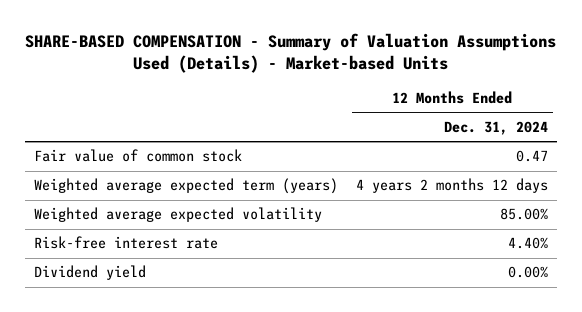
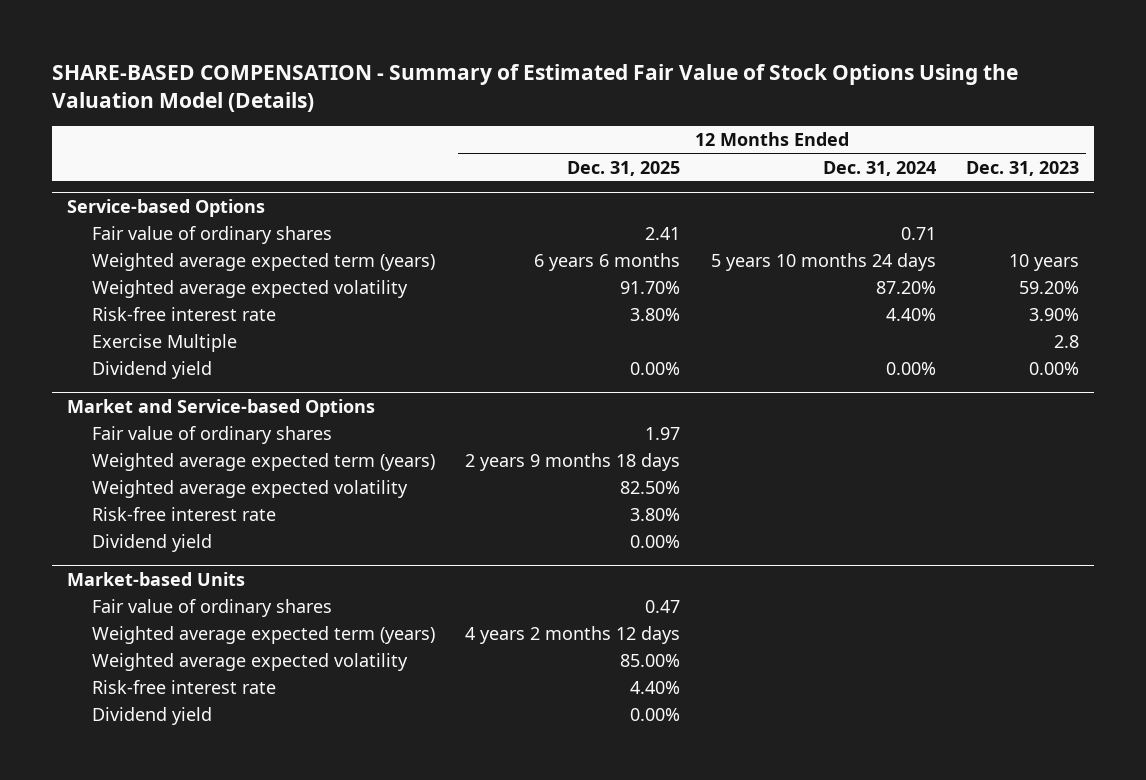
[25,33,557,74] SHARE-BASED COMPENSATION - Summary of Valuation Assumptions Used (Details) - Market-based Units -> [51,63,1018,112] SHARE-BASED COMPENSATION - Summary of Estimated Fair Value of Stock Options Using the Valuation Model (Details)
none -> [567,160,681,176] Dec. 31, 2025
none -> [965,160,1079,176] Dec. 31, 2023
none -> [66,199,265,218] Service-based Options
[34,149,243,163] Fair value of common stock -> [92,226,333,245] Fair value of ordinary shares
[516,150,549,163] 0.47 -> [900,227,936,241] 0.71
[356,178,549,194] 4 years 2 months 12 days -> [710,253,936,272] 5 years 10 months 24 days
[500,208,549,221] 85.00% -> [875,281,936,295] 87.20%
none -> [92,334,238,353] Exercise Multiple
none -> [66,399,375,418] Market and Service-based Options
none -> [92,426,333,445] Fair value of ordinary shares
none -> [92,453,436,472] Weighted average expected term (years)
none -> [92,480,409,499] Weighted average expected volatility
none -> [92,507,277,522] Risk-free interest rate
none -> [92,534,213,553] Dividend yield
none -> [66,572,245,587] Market-based Units
none -> [92,599,333,618] Fair value of ordinary shares
none -> [92,626,436,645] Weighted average expected term (years)
none -> [92,653,409,672] Weighted average expected volatility
none -> [92,680,277,695] Risk-free interest rate
none -> [92,707,213,726] Dividend yield

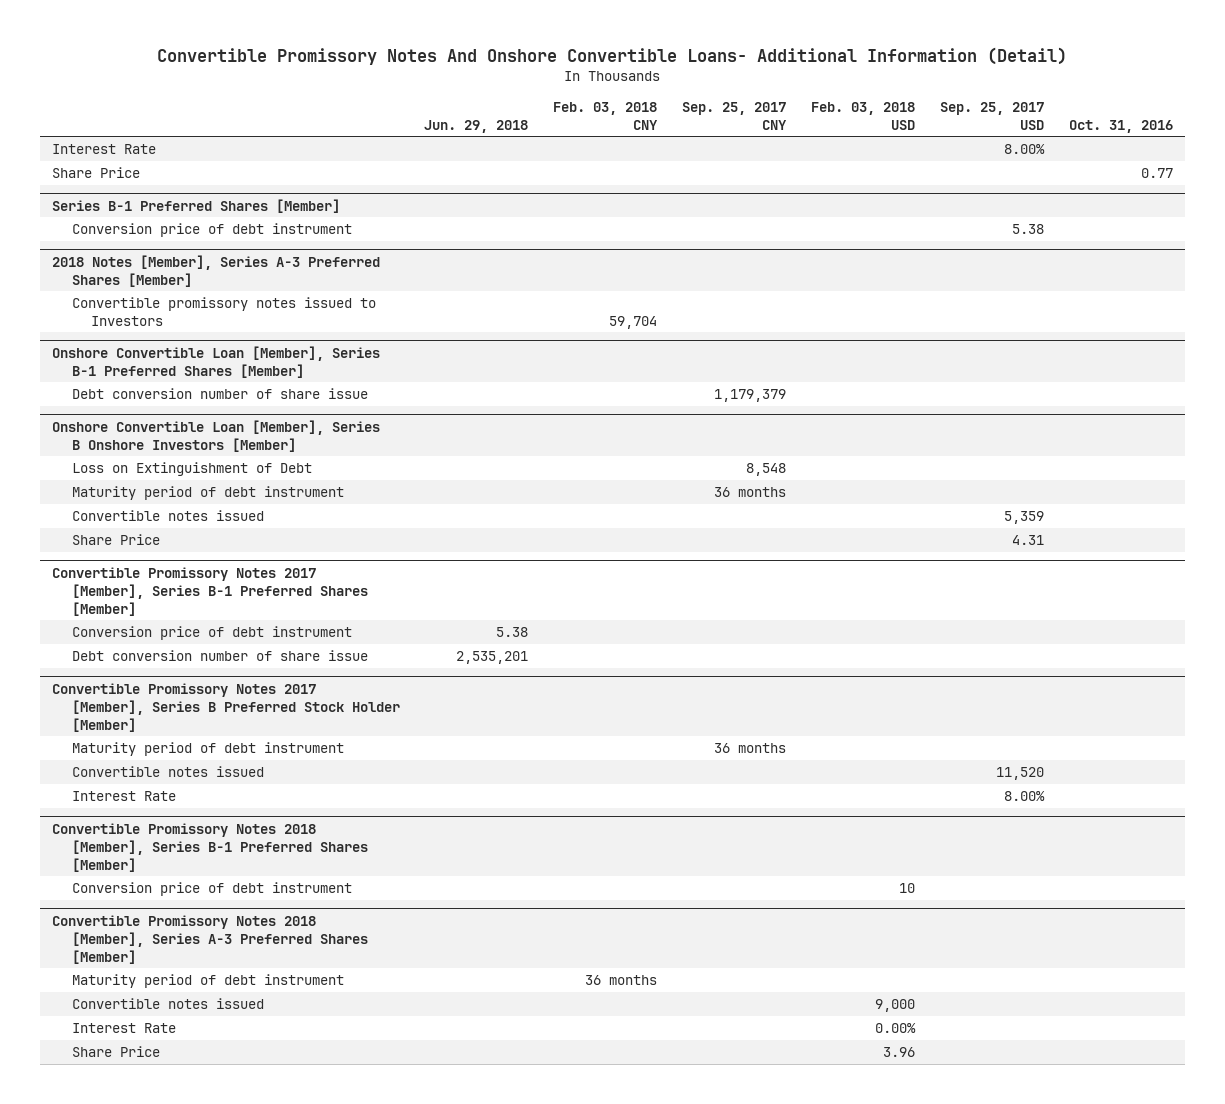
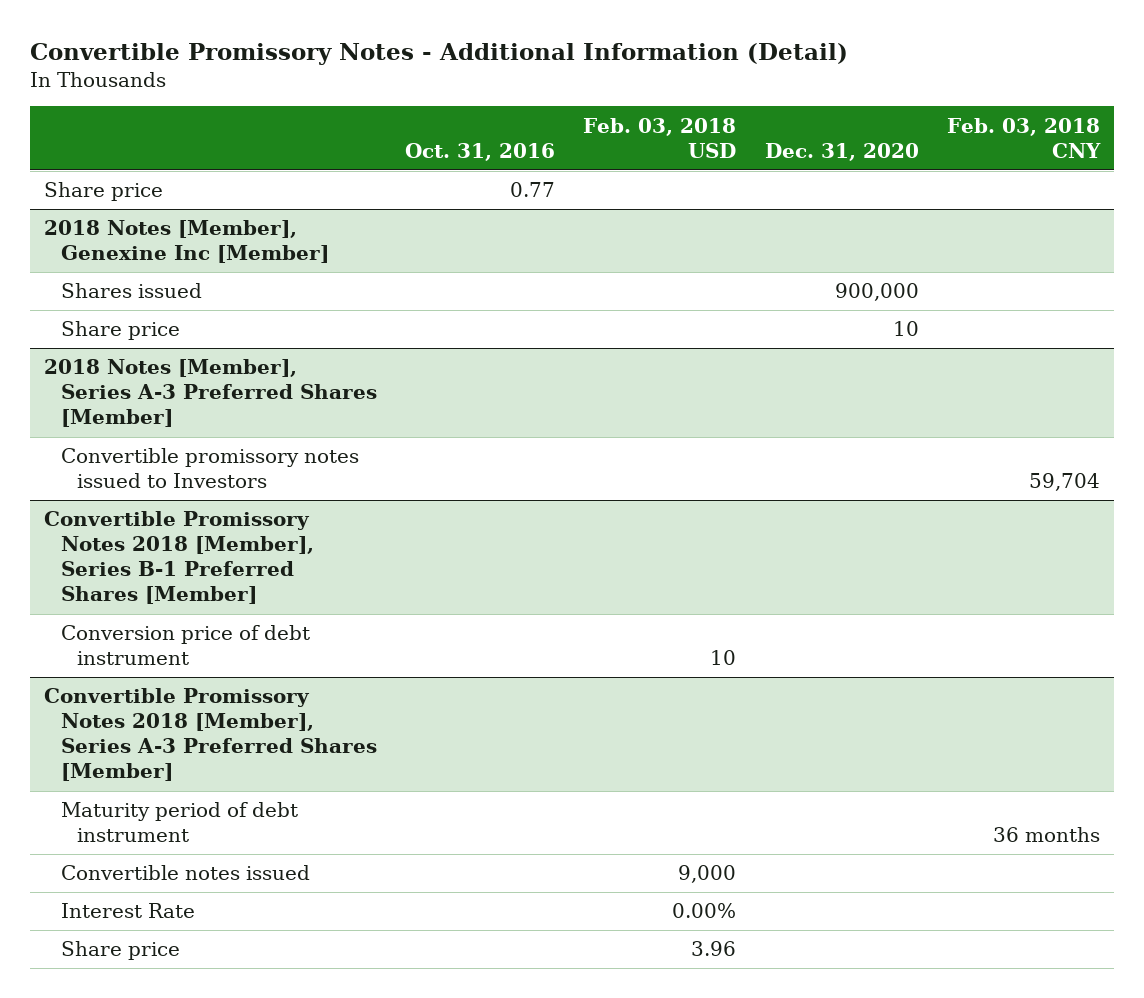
[157,46,1068,65] Convertible Promissory Notes And Onshore Convertible Loans- Additional Information (Detail) -> [30,43,849,66] Convertible Promissory Notes - Additional Information (Detail)
[424,119,529,133] Jun. 29, 2018 -> none
[682,101,788,130] Sep. 25, 2017 CNY -> none
[939,101,1044,130] Sep. 25, 2017 USD -> none
none -> [764,142,919,161] Dec. 31, 2020
[52,143,157,154] Interest Rate -> none
[52,198,341,213] Series B-1 Preferred Shares [Member] -> none
[71,222,352,237] Conversion price of debt instrument -> none
[52,166,141,178] Share Price -> [44,182,164,202] Share price
none -> [44,220,329,264] 2018 Notes [Member], Genexine Inc [Member]
none -> [60,283,202,299] Shares issued
none -> [60,321,180,341] Share price
[52,345,381,378] Onshore Convertible Loan [Member], Series B-1 Preferred Shares [Member] -> none
[71,387,368,399] Debt conversion number of share issue -> none
[52,419,381,452] Onshore Convertible Loan [Member], Series B Onshore Investors [Member] -> none
[71,461,312,476] Loss on Extinguishment of Debt -> none
[71,485,344,500] Maturity period of debt instrument -> none
[71,509,264,521] Convertible notes issued -> none
[71,533,160,545] Share Price -> none
[52,566,368,616] Convertible Promissory Notes 2017 [Member], Series B-1 Preferred Shares [Member] -> none
[71,625,352,640] Conversion price of debt instrument -> none
[71,649,368,661] Debt conversion number of share issue -> none
[52,682,400,732] Convertible Promissory Notes 2017 [Member], Series B Preferred Stock Holder [Member] -> none
[71,741,344,756] Maturity period of debt instrument -> none
[71,765,264,777] Convertible notes issued -> none
[71,790,176,801] Interest Rate -> none
[71,1045,160,1057] Share Price -> [60,941,180,961] Share price

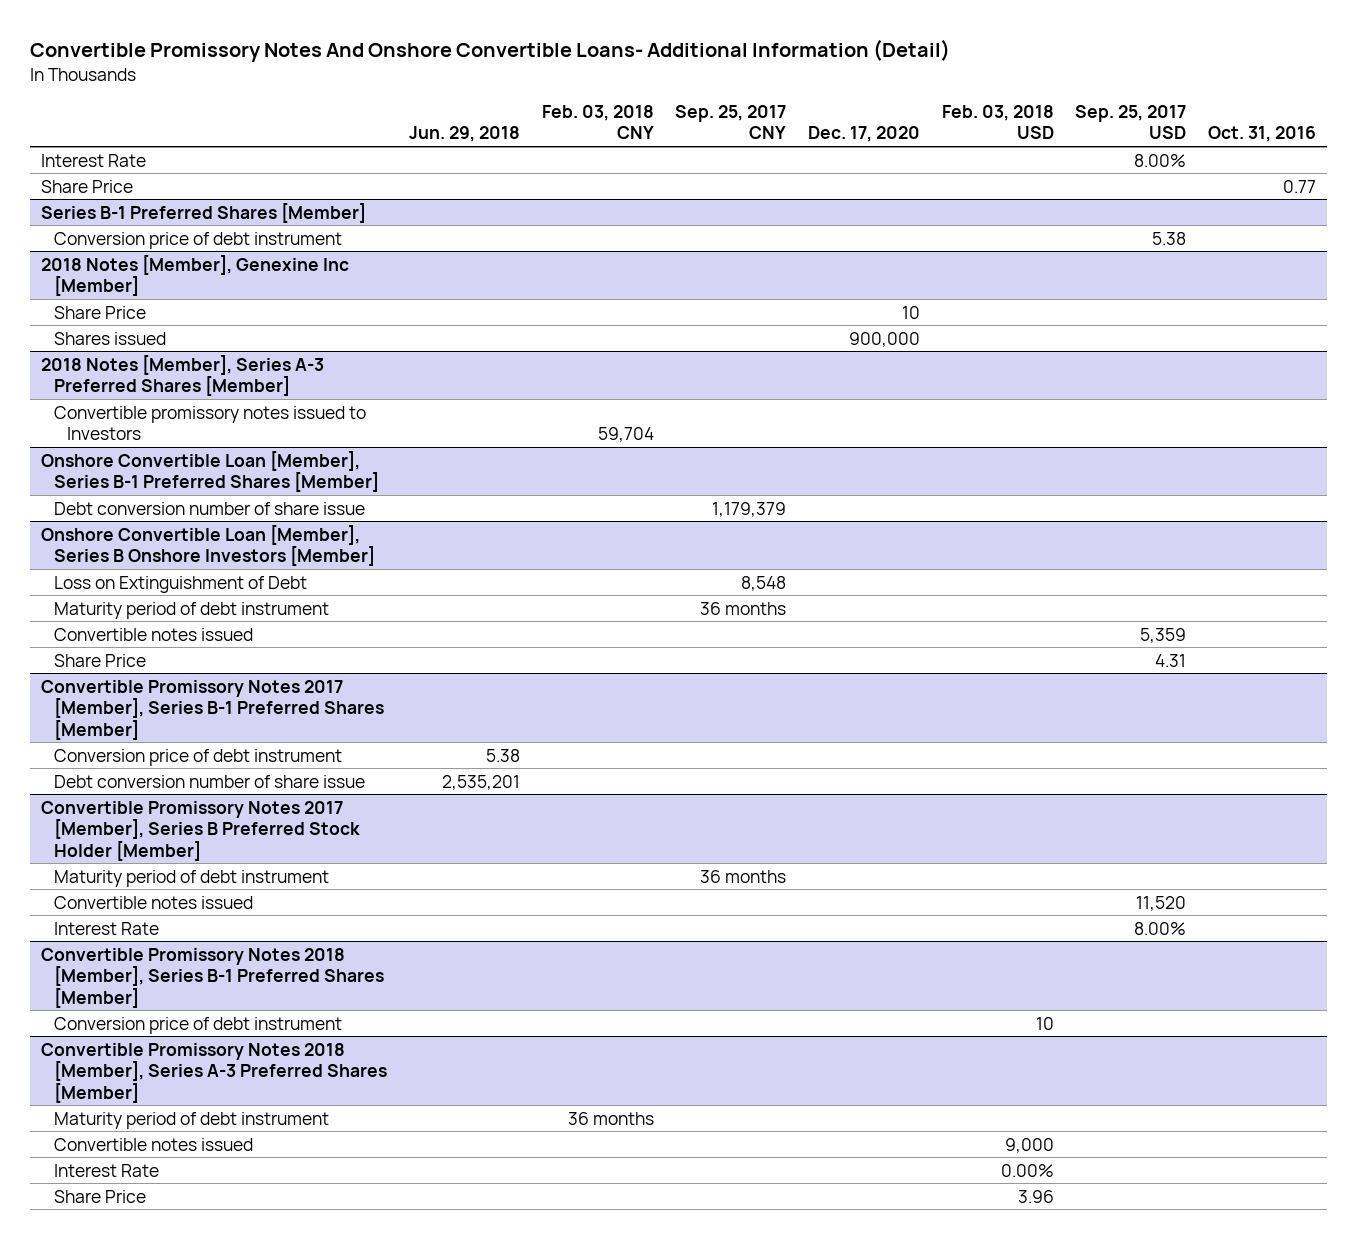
[30,43,849,66] Convertible Promissory Notes - Additional Information (Detail) -> [30,39,951,63] Convertible Promissory Notes And Onshore Convertible Loans- Additional Information (Detail)
[764,142,919,161] Dec. 31, 2020 -> none
none -> [408,126,520,143] Jun. 29, 2018
none -> [675,104,787,140] Sep. 25, 2017 CNY
none -> [807,126,920,143] Dec. 17, 2020
none -> [1075,104,1187,140] Sep. 25, 2017 USD
none -> [41,153,147,167] Interest Rate
[44,182,164,202] Share price -> [41,179,134,193] Share Price
none -> [41,202,367,223] Series B-1 Preferred Shares [Member]
none -> [54,231,343,249] Conversion price of debt instrument
none -> [54,305,147,319] Share Price
[60,321,180,341] Share price -> none
none -> [41,450,380,493] Onshore Convertible Loan [Member], Series B-1 Preferred Shares [Member]
none -> [54,501,366,515] Debt conversion number of share issue
none -> [41,524,376,567] Onshore Convertible Loan [Member], Series B Onshore Investors [Member]
none -> [54,575,308,593] Loss on Extinguishment of Debt
none -> [54,601,330,619] Maturity period of debt instrument
none -> [54,627,254,641] Convertible notes issued
none -> [54,653,147,667] Share Price
none -> [41,679,385,740] Convertible Promissory Notes 2017 [Member], Series B-1 Preferred Shares [Member]
none -> [54,748,343,766] Conversion price of debt instrument
none -> [54,774,366,788] Debt conversion number of share issue
none -> [41,800,361,861] Convertible Promissory Notes 2017 [Member], Series B Preferred Stock Holder [Member]
none -> [54,869,330,887] Maturity period of debt instrument
none -> [54,895,254,909] Convertible notes issued
none -> [54,921,160,935] Interest Rate
[60,941,180,961] Share price -> [54,1189,147,1203] Share Price

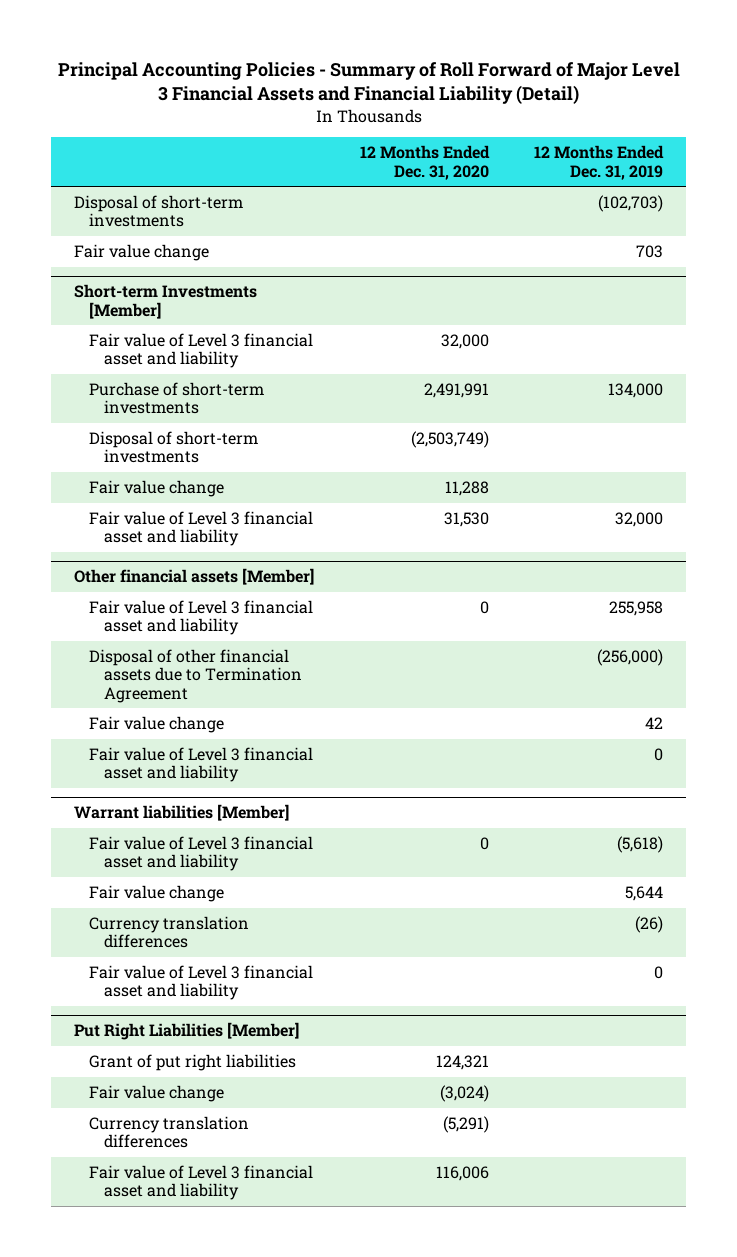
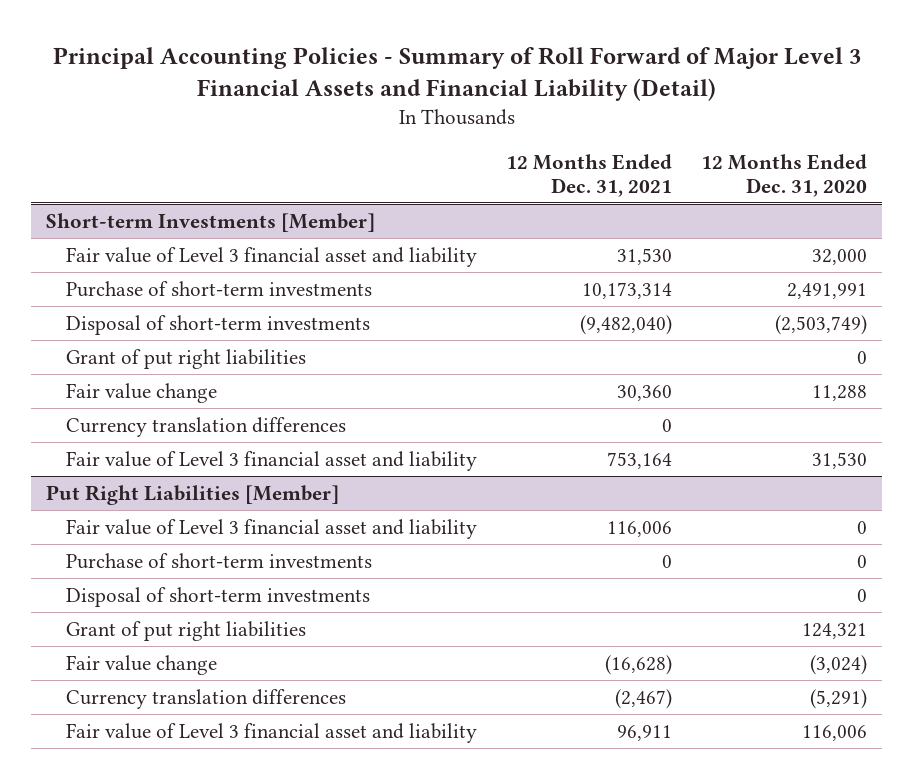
[534,145,665,180] 12 Months Ended Dec. 31, 2019 -> none
none -> [506,153,673,197] 12 Months Ended Dec. 31, 2021
[74,194,244,228] Disposal of short-term investments -> none
[74,243,210,261] Fair value change -> none
none -> [65,348,306,369] Grant of put right liabilities
none -> [65,416,346,437] Currency translation differences
[74,568,315,586] Other financial assets [Member] -> none
[89,599,314,636] Fair value of Level 3 financial asset and liability -> none
[89,648,302,703] Disposal of other financial assets due to Termination Agreement -> none
[89,715,225,733] Fair value change -> none
[89,746,314,783] Fair value of Level 3 financial asset and liability -> none
[74,804,290,822] Warrant liabilities [Member] -> none
[89,835,314,872] Fair value of Level 3 financial asset and liability -> none
[89,884,225,902] Fair value change -> none
[89,915,250,949] Currency translation differences -> none
[89,964,314,1001] Fair value of Level 3 financial asset and liability -> none
none -> [65,518,477,539] Fair value of Level 3 financial asset and liability
none -> [65,552,372,569] Purchase of short-term investments
none -> [65,586,370,607] Disposal of short-term investments

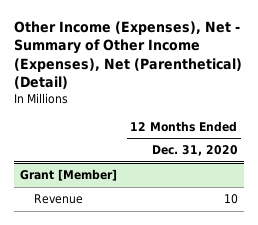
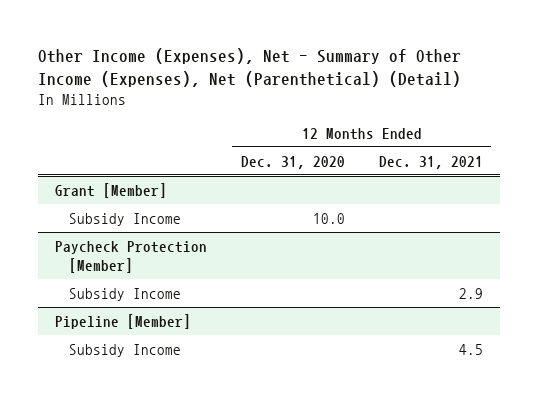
none -> [378,155,483,169] Dec. 31, 2021
[33,194,83,205] Revenue -> none
none -> [68,212,181,226] Subsidy Income
none -> [54,240,207,273] Paycheck Protection [Member]
none -> [68,287,181,301] Subsidy Income
none -> [54,313,191,329] Pipeline [Member]
none -> [68,343,181,357] Subsidy Income

